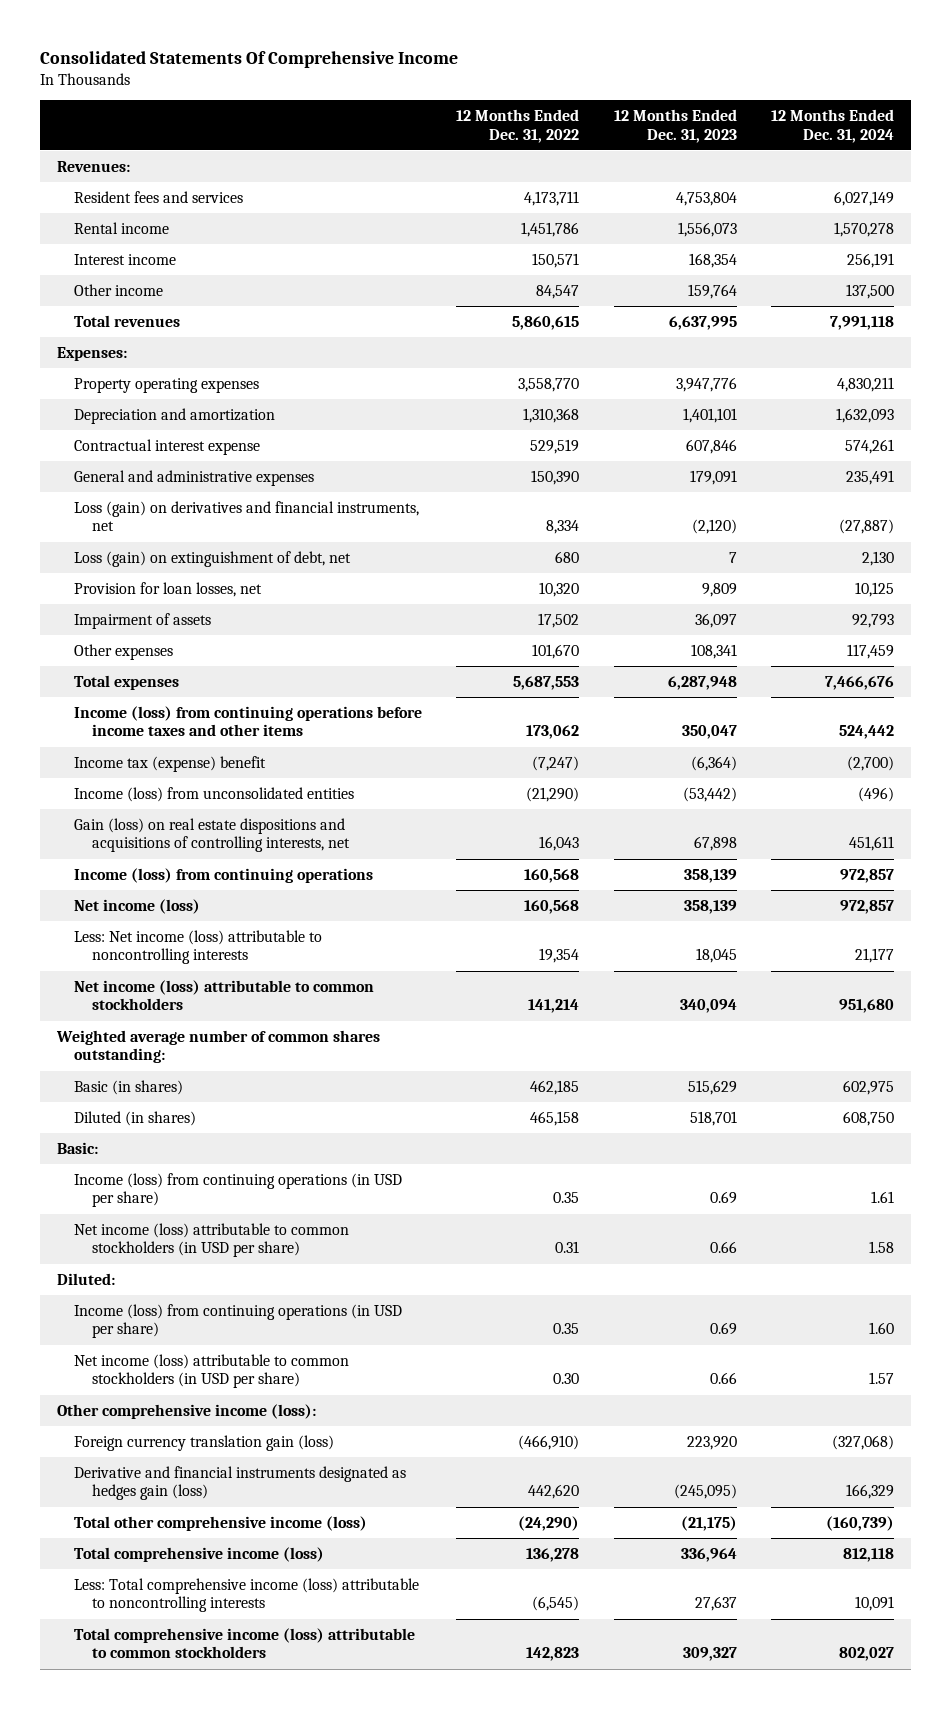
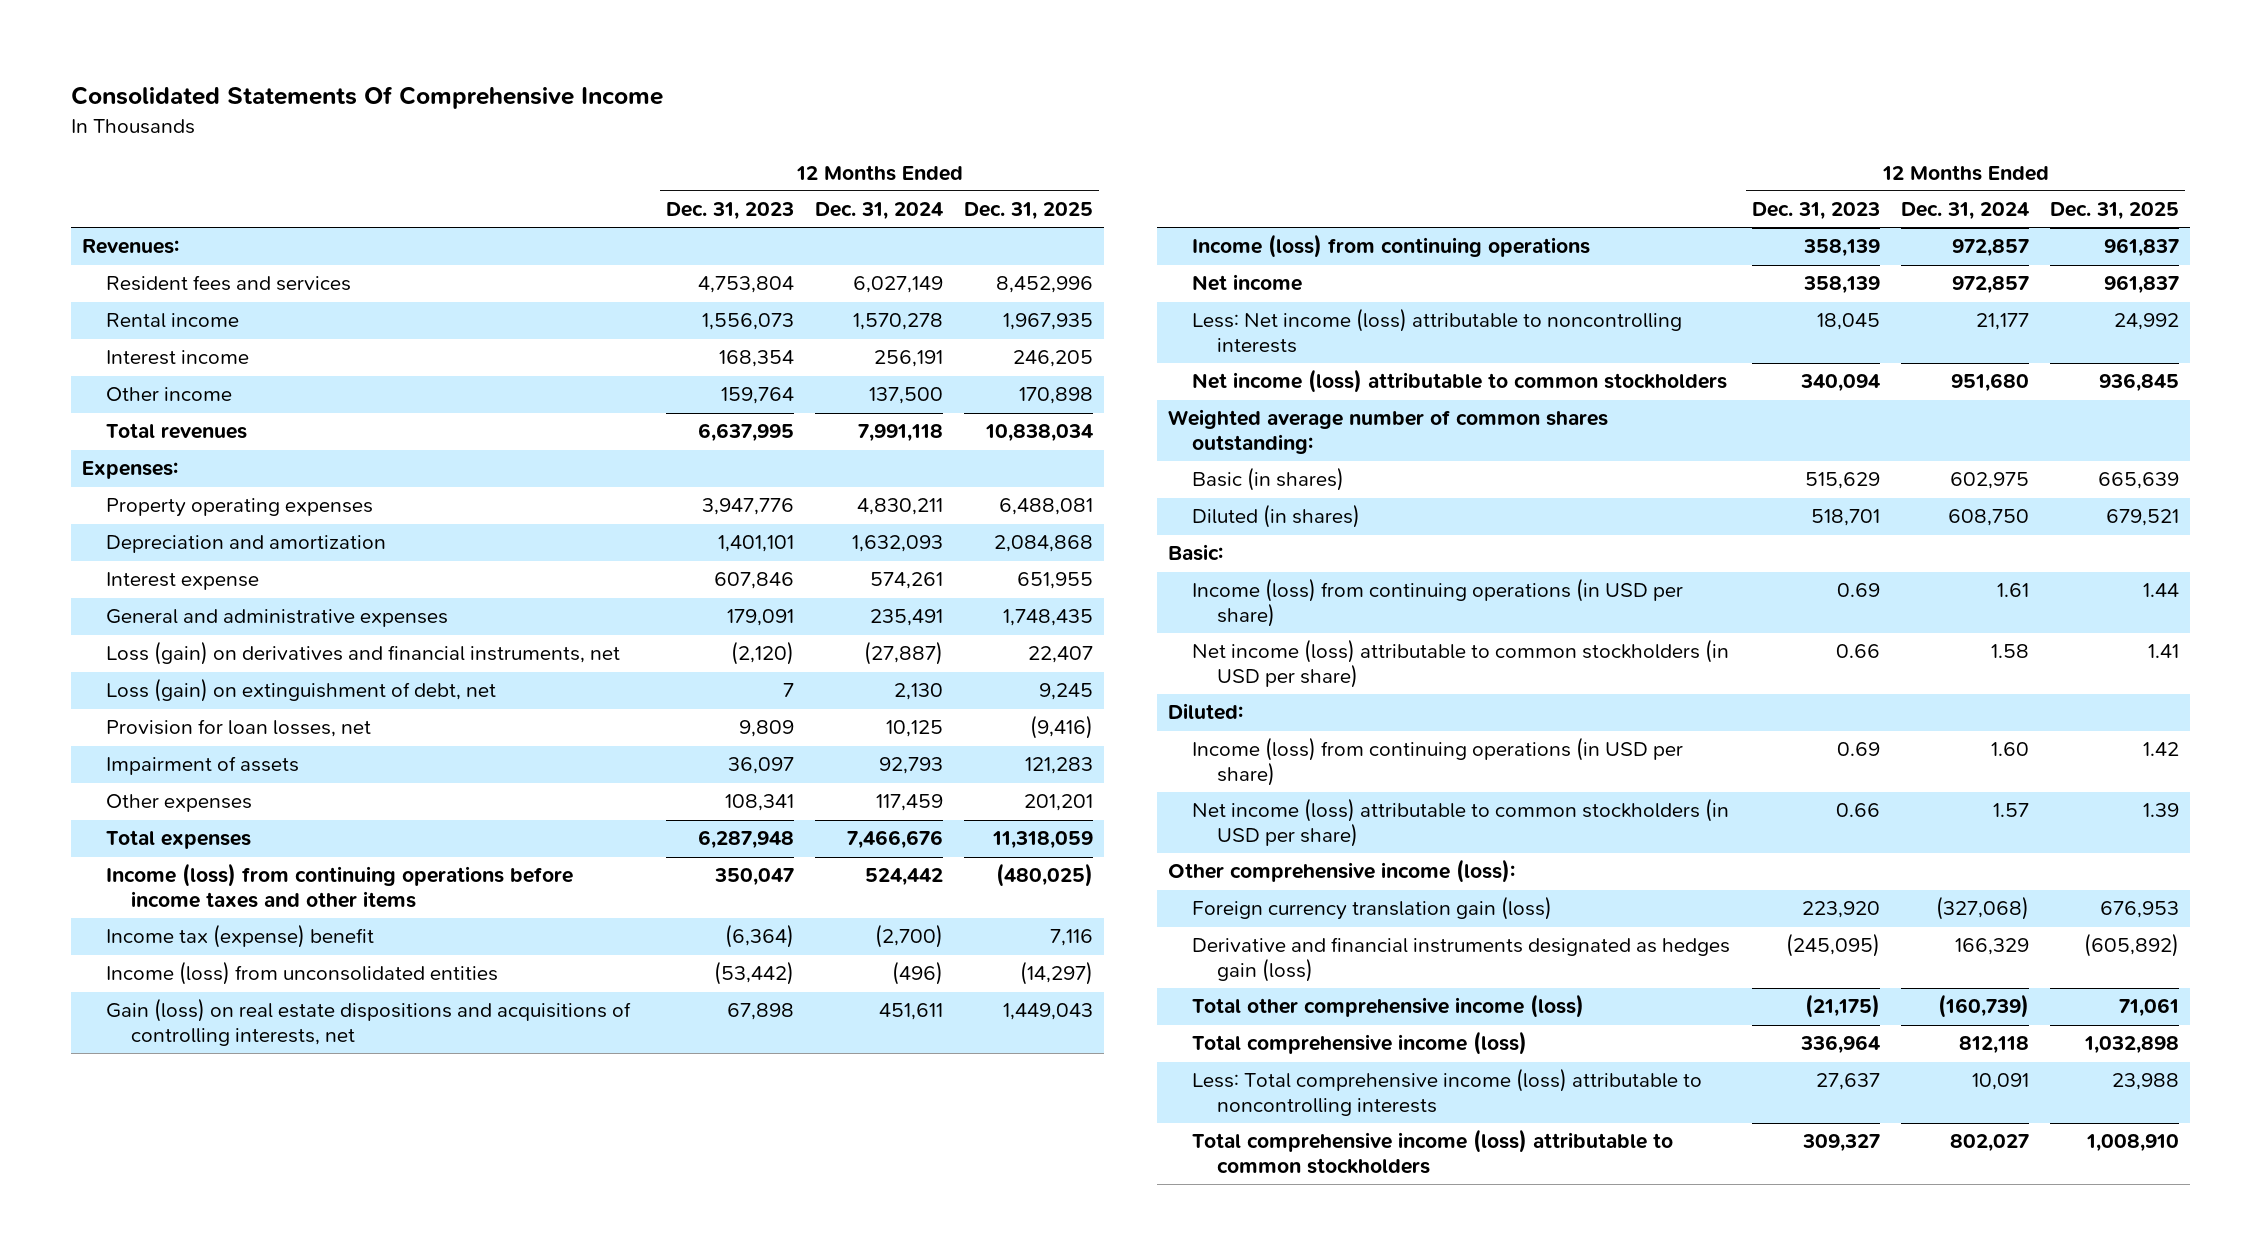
[456,108,580,143] 12 Months Ended Dec. 31, 2022 -> none
none -> [964,202,1094,221] Dec. 31, 2025
[74,438,261,455] Contractual interest expense -> [106,572,260,591] Interest expense
[74,898,201,914] Net income (loss) -> [1192,274,1303,292] Net income

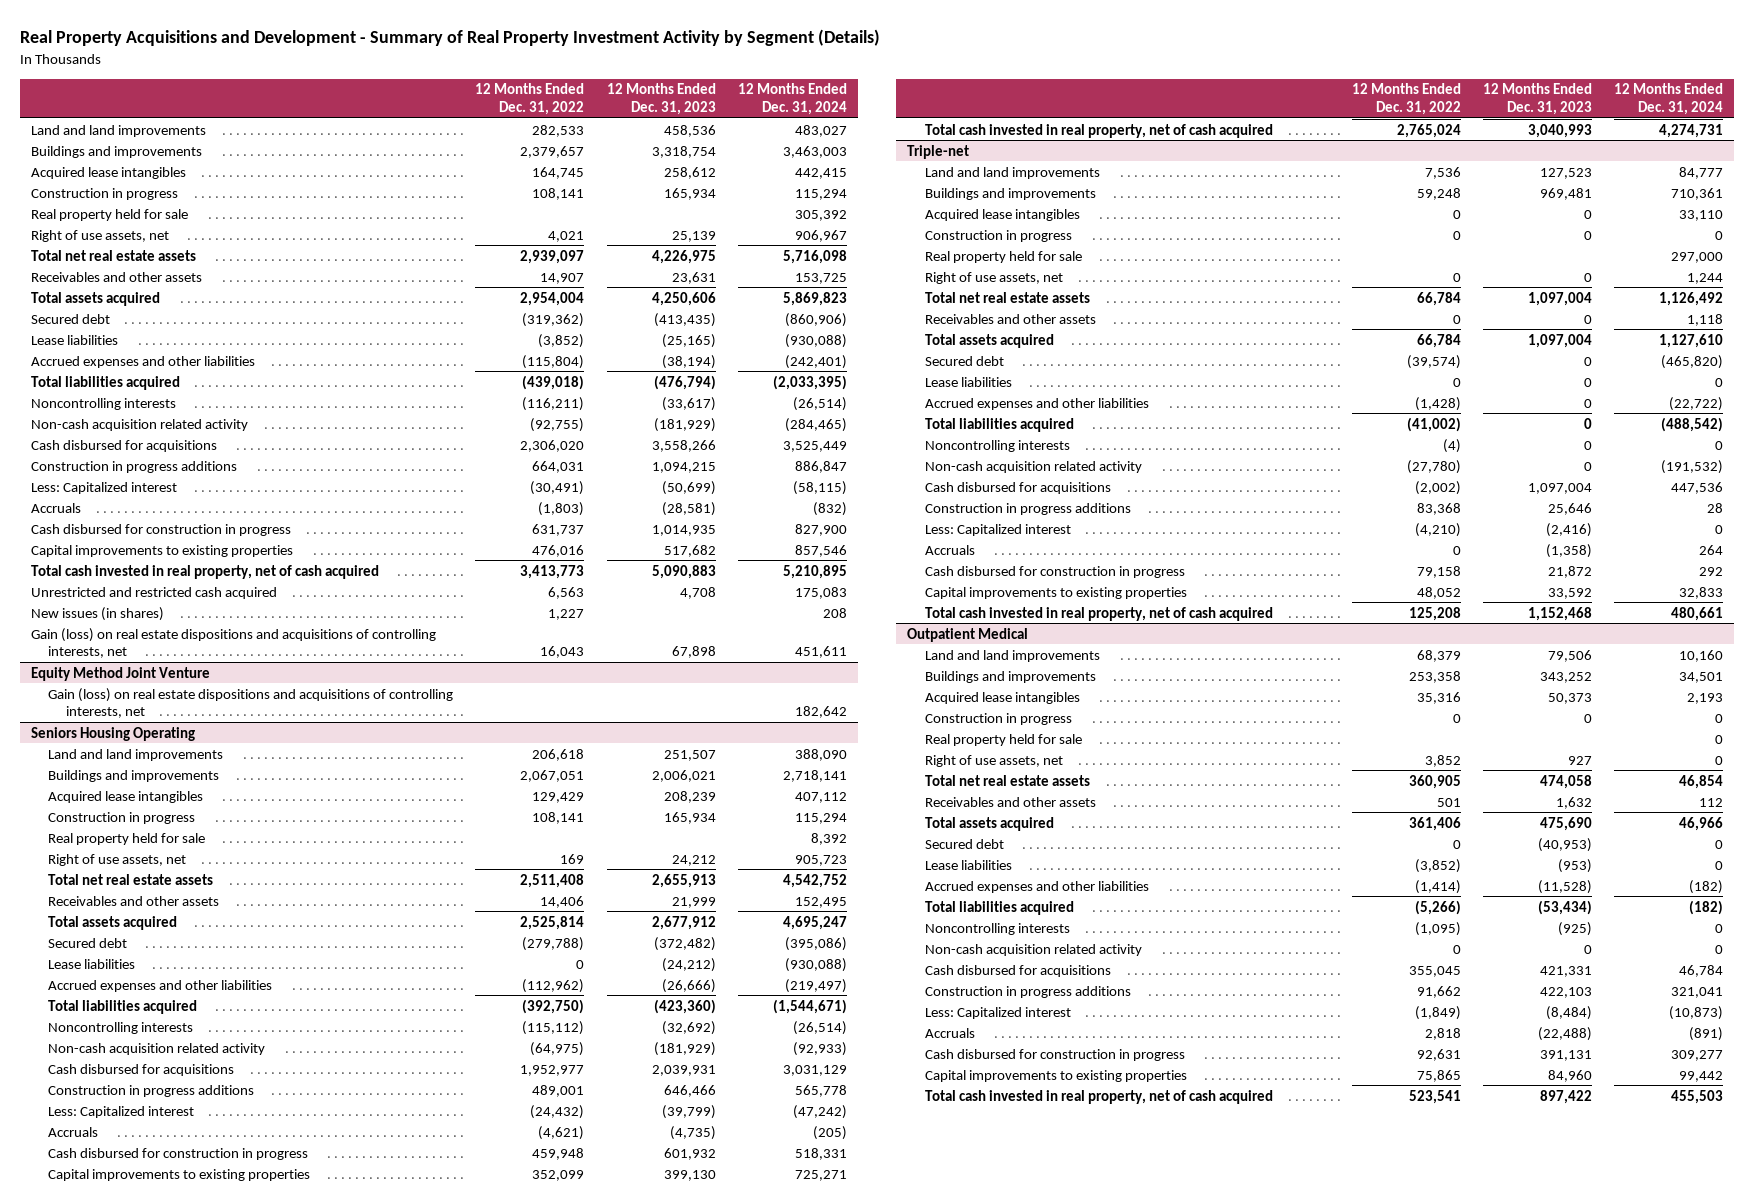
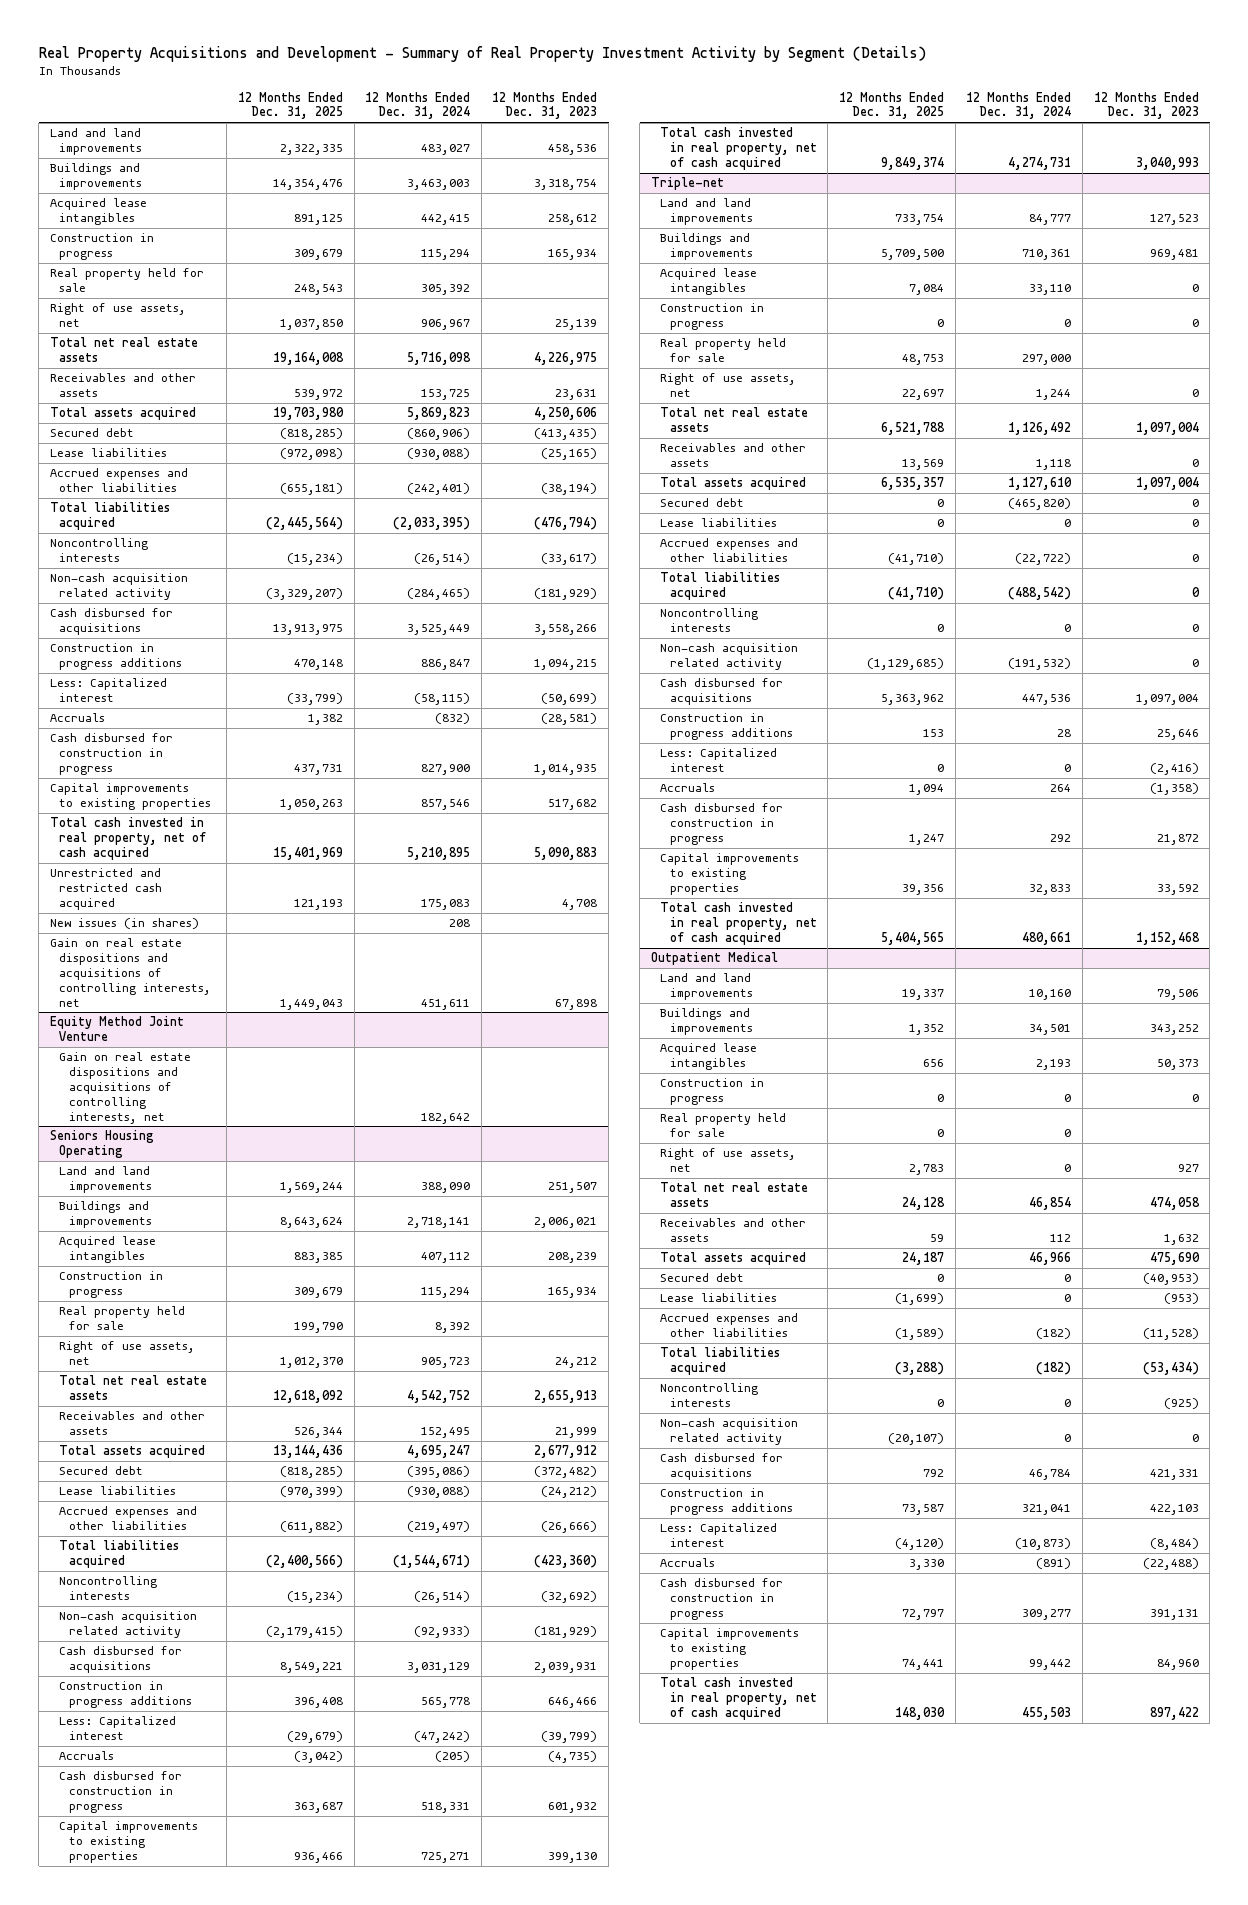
[475,83,585,116] 12 Months Ended Dec. 31, 2022 -> none
none -> [237,91,343,120] 12 Months Ended Dec. 31, 2025
[30,627,436,659] Gain (loss) on real estate dispositions and acquisitions of controlling interests, net -> [49,938,212,1007] Gain on real estate dispositions and acquisitions of controlling interests, net
[48,687,454,719] Gain (loss) on real estate dispositions and acquisitions of controlling interests, net -> [59,1052,192,1124] Gain on real estate dispositions and acquisitions of controlling interests, net

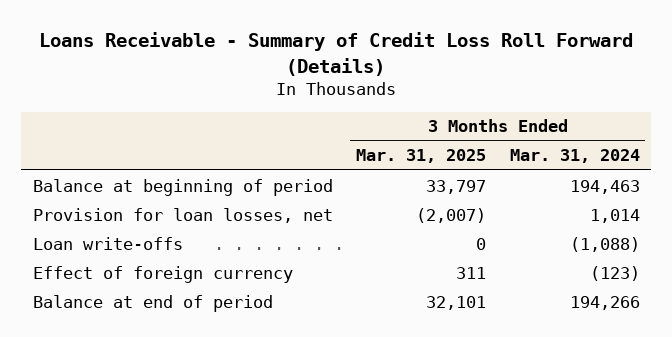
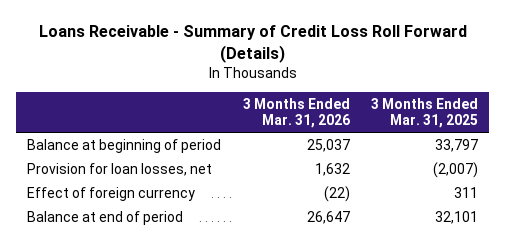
[509,149,640,164] Mar. 31, 2024 -> none
none -> [242,97,350,129] 3 Months Ended Mar. 31, 2026
[32,236,183,250] Loan write-offs -> none

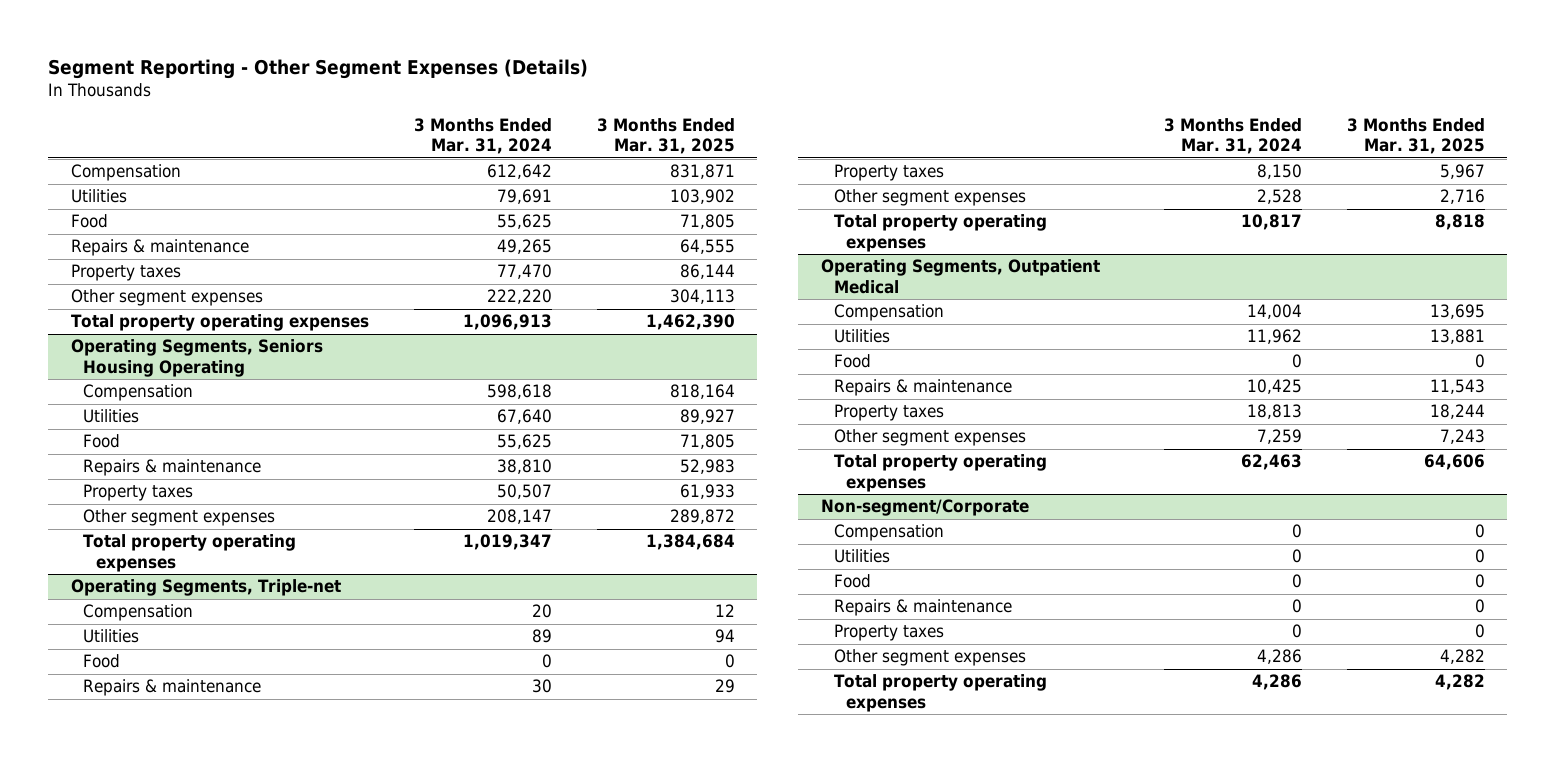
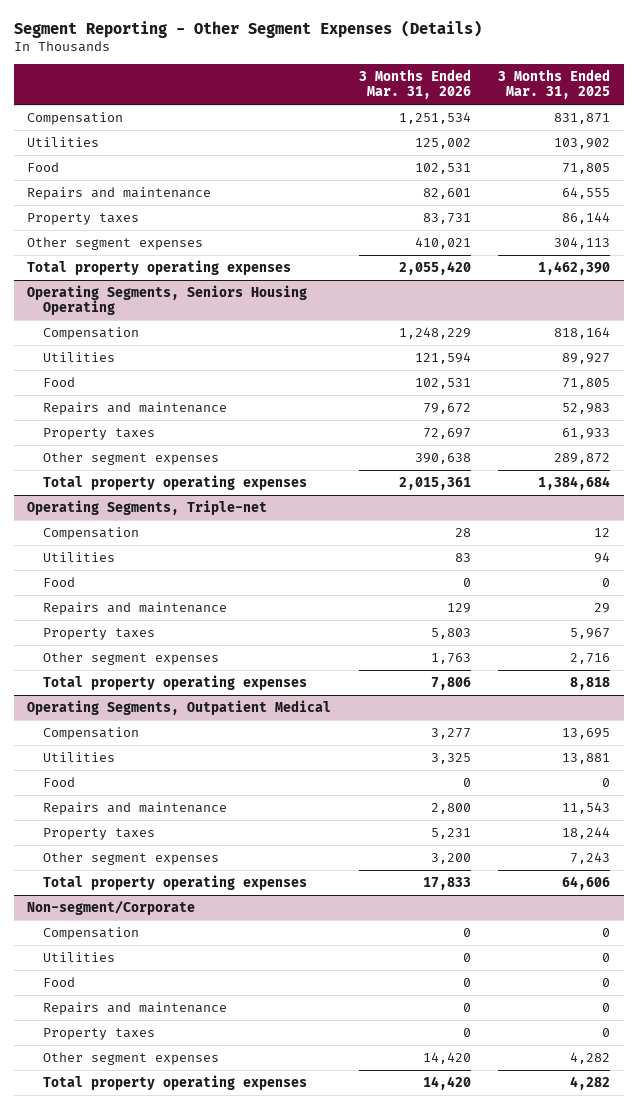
[413,118,552,155] 3 Months Ended Mar. 31, 2024 -> none
none -> [358,69,471,100] 3 Months Ended Mar. 31, 2026
[70,239,249,257] Repairs & maintenance -> [27,186,212,200] Repairs and maintenance
[83,459,262,477] Repairs & maintenance -> [42,401,227,415] Repairs and maintenance
[83,679,262,697] Repairs & maintenance -> [42,601,227,615] Repairs and maintenance
[833,379,1012,397] Repairs & maintenance -> [42,801,227,815] Repairs and maintenance
[833,599,1012,617] Repairs & maintenance -> [42,1001,227,1015] Repairs and maintenance

